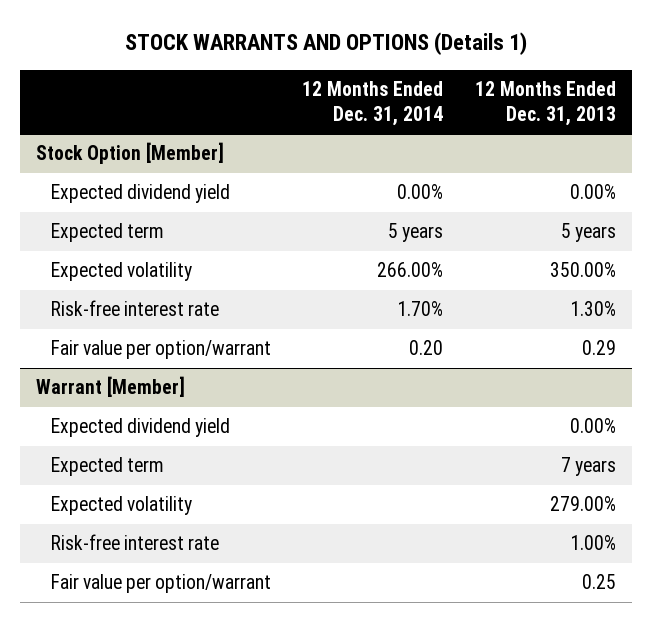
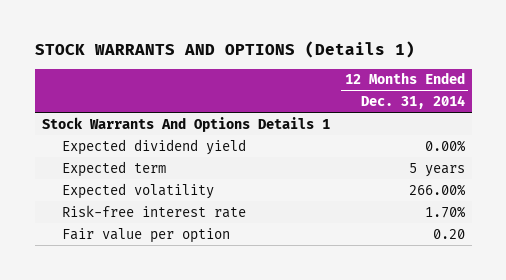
[474,81,616,126] 12 Months Ended Dec. 31, 2013 -> none
[35,142,224,165] Stock Option [Member] -> none
none -> [41,116,330,132] Stock Warrants And Options Details 1
[35,376,185,398] Warrant [Member] -> none
[50,418,230,438] Expected dividend yield -> none
[50,457,164,477] Expected term -> none
[50,496,192,516] Expected volatility -> none
[50,534,219,551] Risk-free interest rate -> none
[50,574,271,594] Fair value per option/warrant -> none
[50,340,271,360] Fair value per option/warrant -> [61,227,230,243] Fair value per option

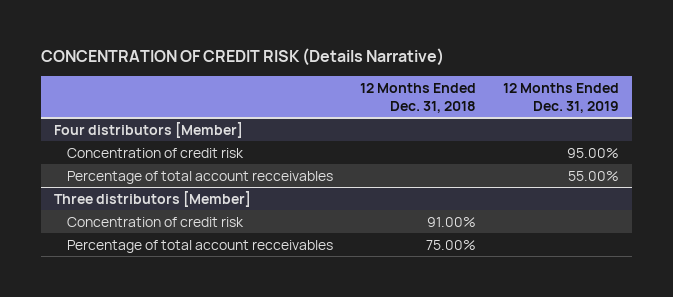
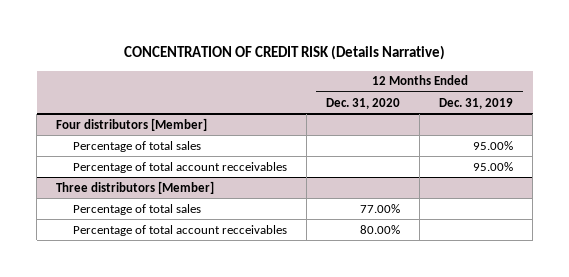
[360,82,477,113] 12 Months Ended Dec. 31, 2018 -> none
none -> [326,97,401,109] Dec. 31, 2020
[67,147,245,158] Concentration of credit risk -> [73,140,202,152] Percentage of total sales
[567,170,619,181] 55.00% -> [473,161,514,171] 95.00%
[67,216,245,227] Concentration of credit risk -> [73,203,202,215] Percentage of total sales

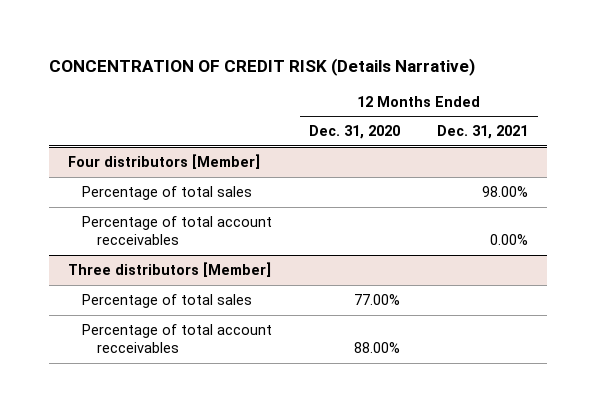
[439,97,514,109] Dec. 31, 2019 -> none
none -> [437,125,529,140] Dec. 31, 2021
[360,224,401,234] 80.00% -> [354,342,401,354] 88.00%

